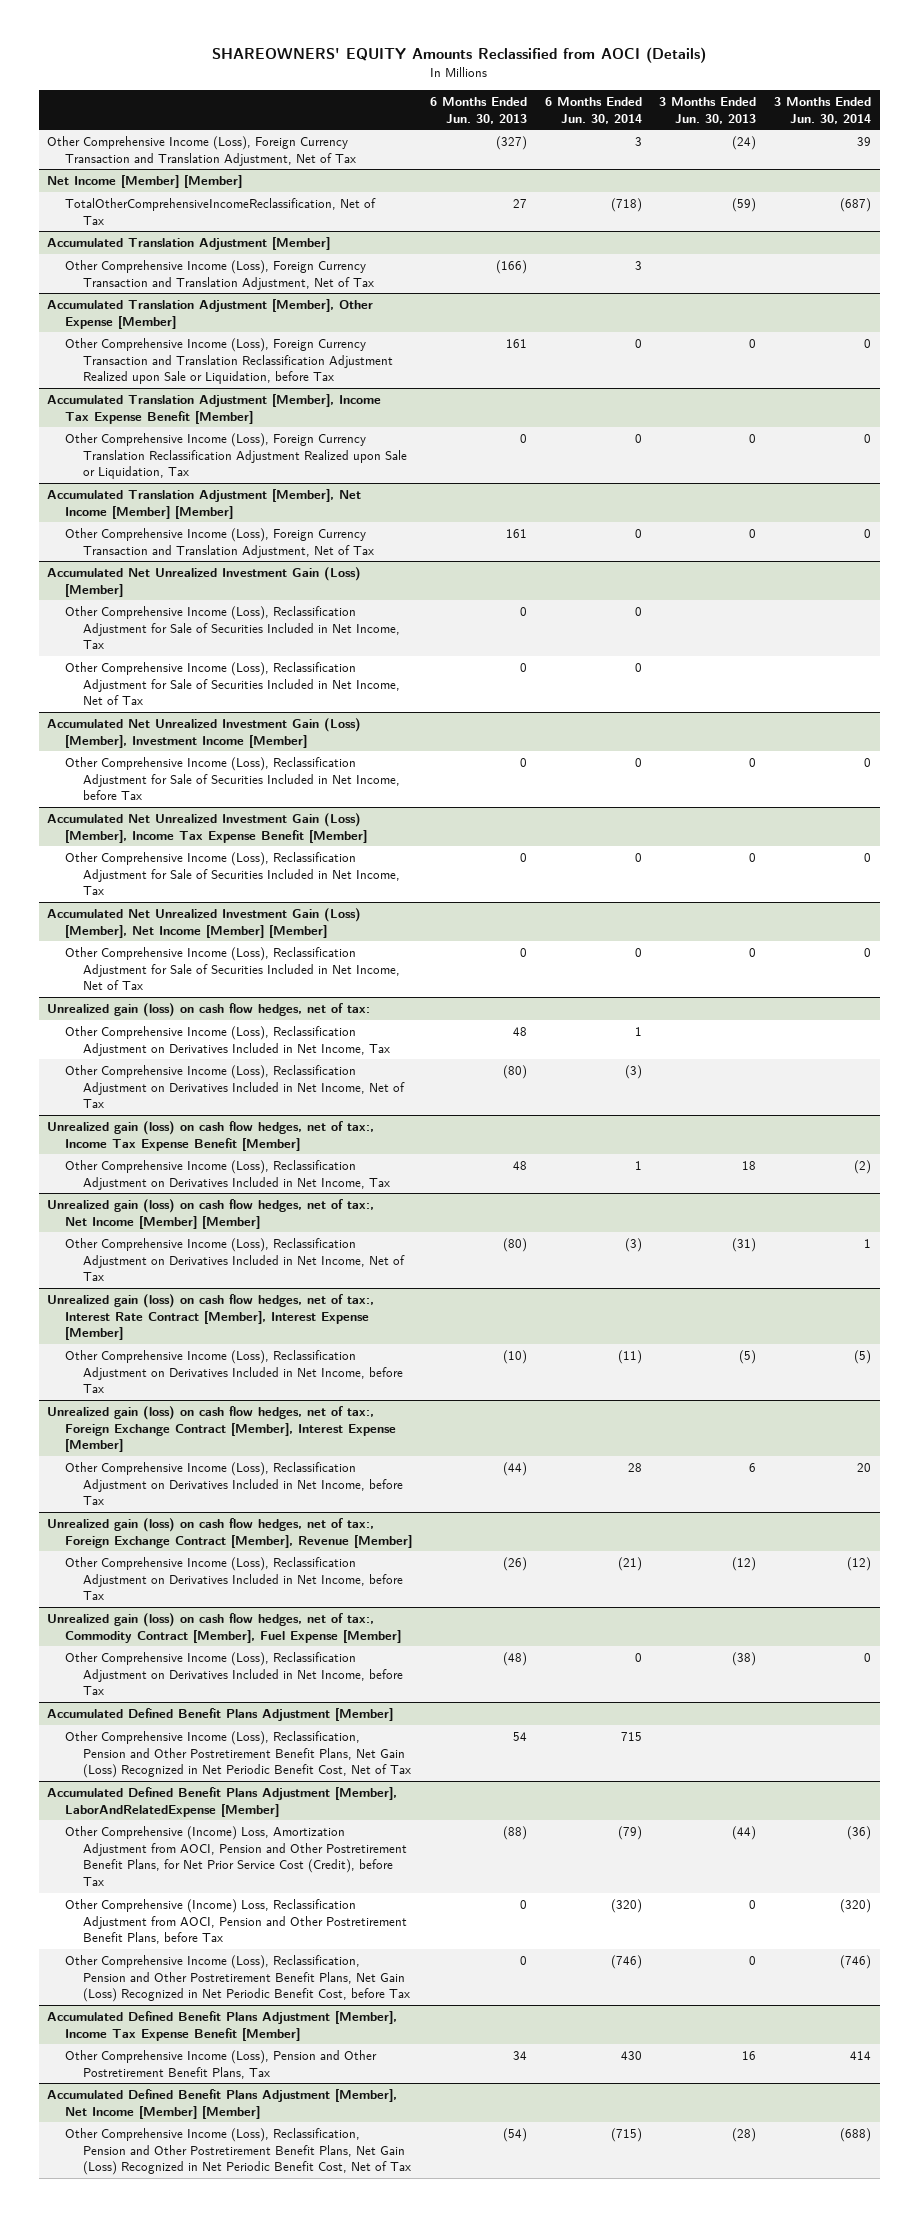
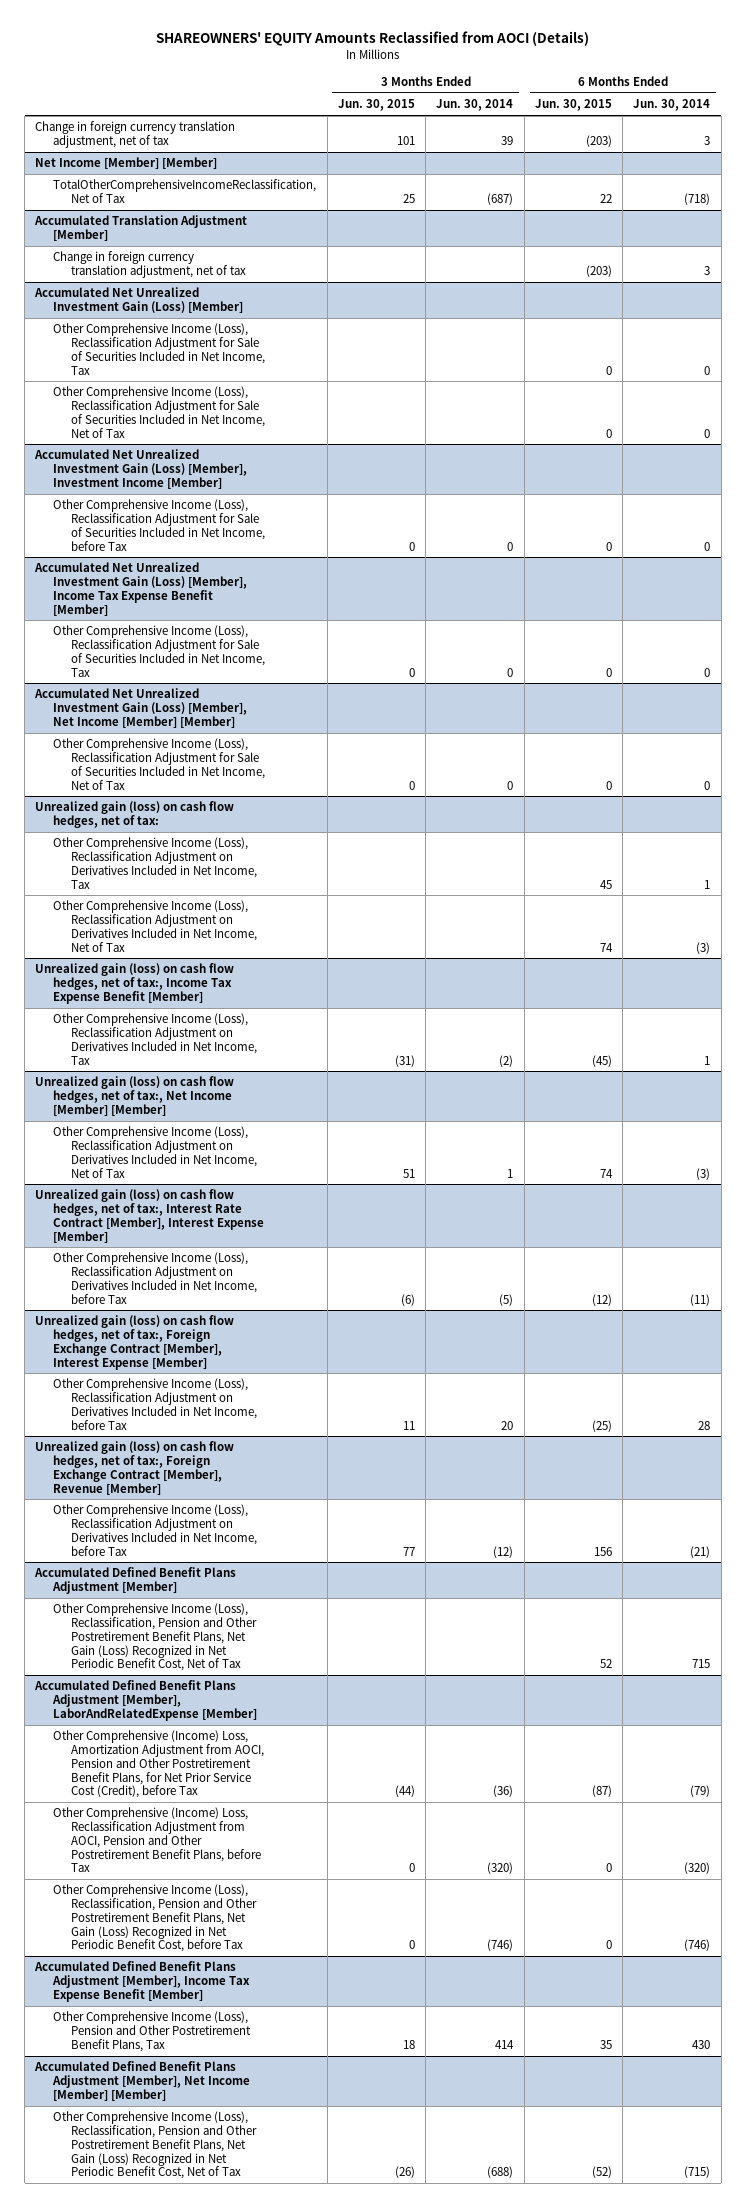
[429,97,527,124] 6 Months Ended Jun. 30, 2013 -> none
[659,97,757,124] 3 Months Ended Jun. 30, 2013 -> none
none -> [337,99,415,112] Jun. 30, 2015
none -> [534,99,612,112] Jun. 30, 2015
[47,135,356,166] Other Comprehensive Income (Loss), Foreign Currency Transaction and Translation Adjustment, Net of Tax -> [35,121,236,149] Change in foreign currency translation adjustment, net of tax
[47,298,374,329] Accumulated Translation Adjustment [Member], Other Expense [Member] -> none
[64,337,393,385] Other Comprehensive Income (Loss), Foreign Currency Transaction and Translation Reclassification Adjustment Realized upon Sale or Liquidation, before Tax -> none
[47,393,382,424] Accumulated Translation Adjustment [Member], Income Tax Expense Benefit [Member] -> none
[64,432,407,480] Other Comprehensive Income (Loss), Foreign Currency Translation Reclassification Adjustment Realized upon Sale or Liquidation, Tax -> none
[47,488,362,519] Accumulated Translation Adjustment [Member], Net Income [Member] [Member] -> none
[64,527,374,558] Other Comprehensive Income (Loss), Foreign Currency Transaction and Translation Adjustment, Net of Tax -> none
[64,259,374,290] Other Comprehensive Income (Loss), Foreign Currency Transaction and Translation Adjustment, Net of Tax -> [53,251,247,279] Change in foreign currency translation adjustment, net of tax
[47,1612,401,1643] Unrealized gain (loss) on cash flow hedges, net of tax:, Commodity Contract [Member], Fuel Expense [Member] -> none
[64,1651,403,1696] Other Comprehensive Income (Loss), Reclassification Adjustment on Derivatives Included in Net Income, before Tax -> none

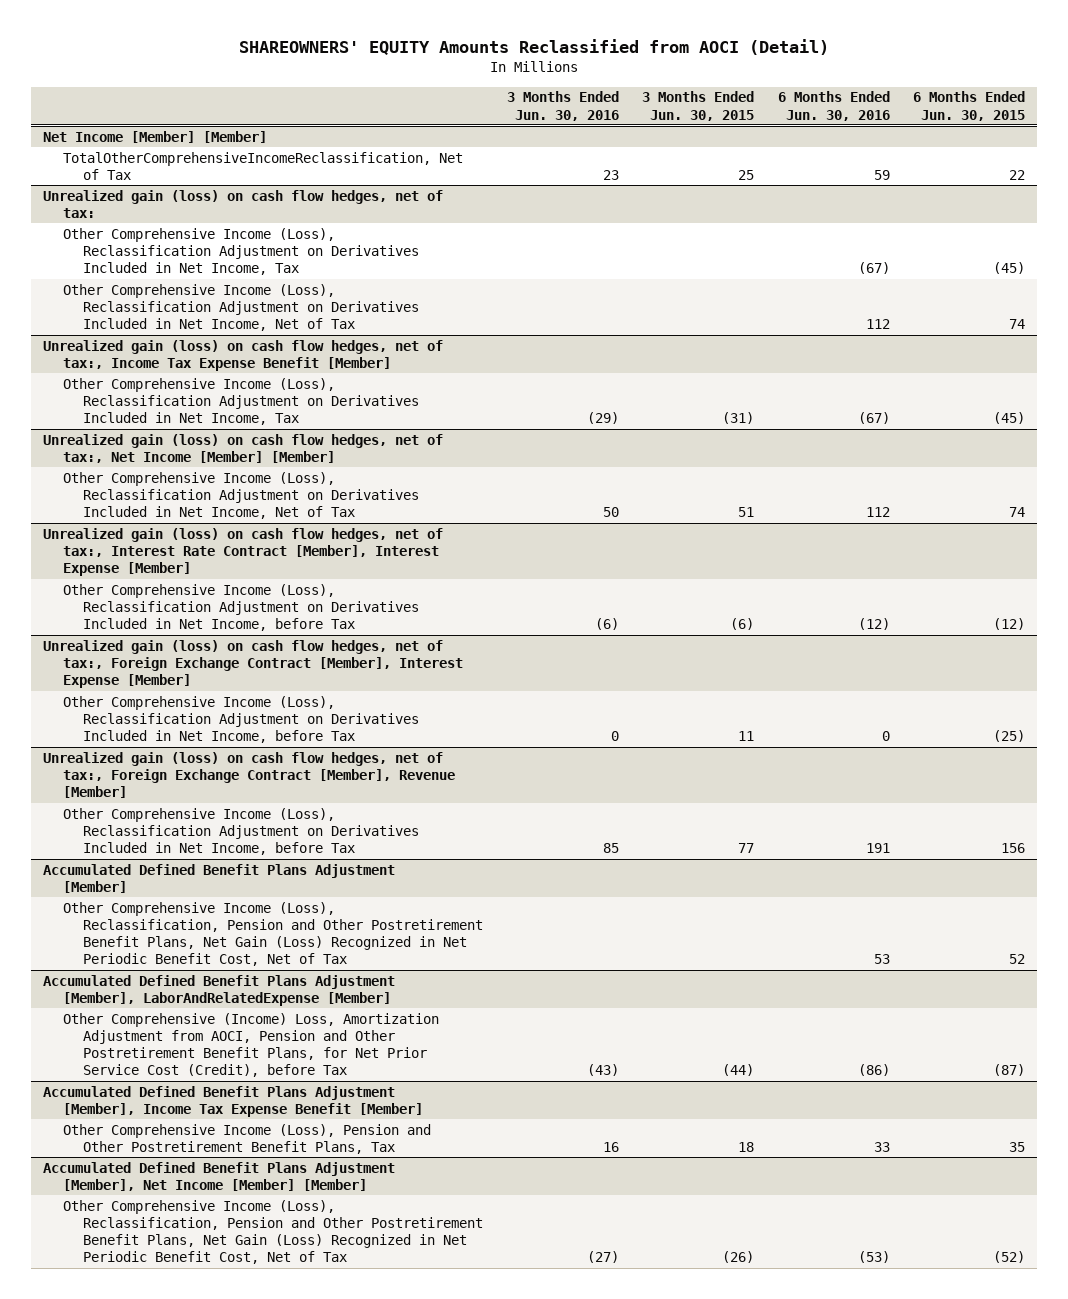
[155,30,589,46] SHAREOWNERS' EQUITY Amounts Reclassified from AOCI (Details) -> [238,39,829,56] SHAREOWNERS' EQUITY Amounts Reclassified from AOCI (Detail)
[436,99,514,112] Jun. 30, 2014 -> none
[633,99,711,112] Jun. 30, 2014 -> none
none -> [506,91,619,121] 3 Months Ended Jun. 30, 2016
none -> [777,91,890,121] 6 Months Ended Jun. 30, 2016
[35,121,236,149] Change in foreign currency translation adjustment, net of tax -> none
[34,215,248,242] Accumulated Translation Adjustment [Member] -> none
[53,251,247,279] Change in foreign currency translation adjustment, net of tax -> none
[34,287,244,314] Accumulated Net Unrealized Investment Gain (Loss) [Member] -> none
[53,323,266,375] Other Comprehensive Income (Loss), Reclassification Adjustment for Sale of Securities Included in Net Income, Tax -> none
[53,386,266,438] Other Comprehensive Income (Loss), Reclassification Adjustment for Sale of Securities Included in Net Income, Net of Tax -> none
[34,449,248,489] Accumulated Net Unrealized Investment Gain (Loss) [Member], Investment Income [Member] -> none
[53,499,266,551] Other Comprehensive Income (Loss), Reclassification Adjustment for Sale of Securities Included in Net Income, before Tax -> none
[34,562,248,616] Accumulated Net Unrealized Investment Gain (Loss) [Member], Income Tax Expense Benefit [Member] -> none
[53,625,266,677] Other Comprehensive Income (Loss), Reclassification Adjustment for Sale of Securities Included in Net Income, Tax -> none
[34,688,248,728] Accumulated Net Unrealized Investment Gain (Loss) [Member], Net Income [Member] [Member] -> none
[53,738,266,790] Other Comprehensive Income (Loss), Reclassification Adjustment for Sale of Securities Included in Net Income, Net of Tax -> none
[599,879,612,889] 45 -> [993,262,1026,275] (45)
[53,1807,262,1873] Other Comprehensive (Income) Loss, Reclassification Adjustment from AOCI, Pension and Other Postretirement Benefit Plans, before Tax -> none
[53,1884,258,1953] Other Comprehensive Income (Loss), Reclassification, Pension and Other Postretirement Benefit Plans, Net Gain (Loss) Recognized in Net Periodic Benefit Cost, before Tax -> none

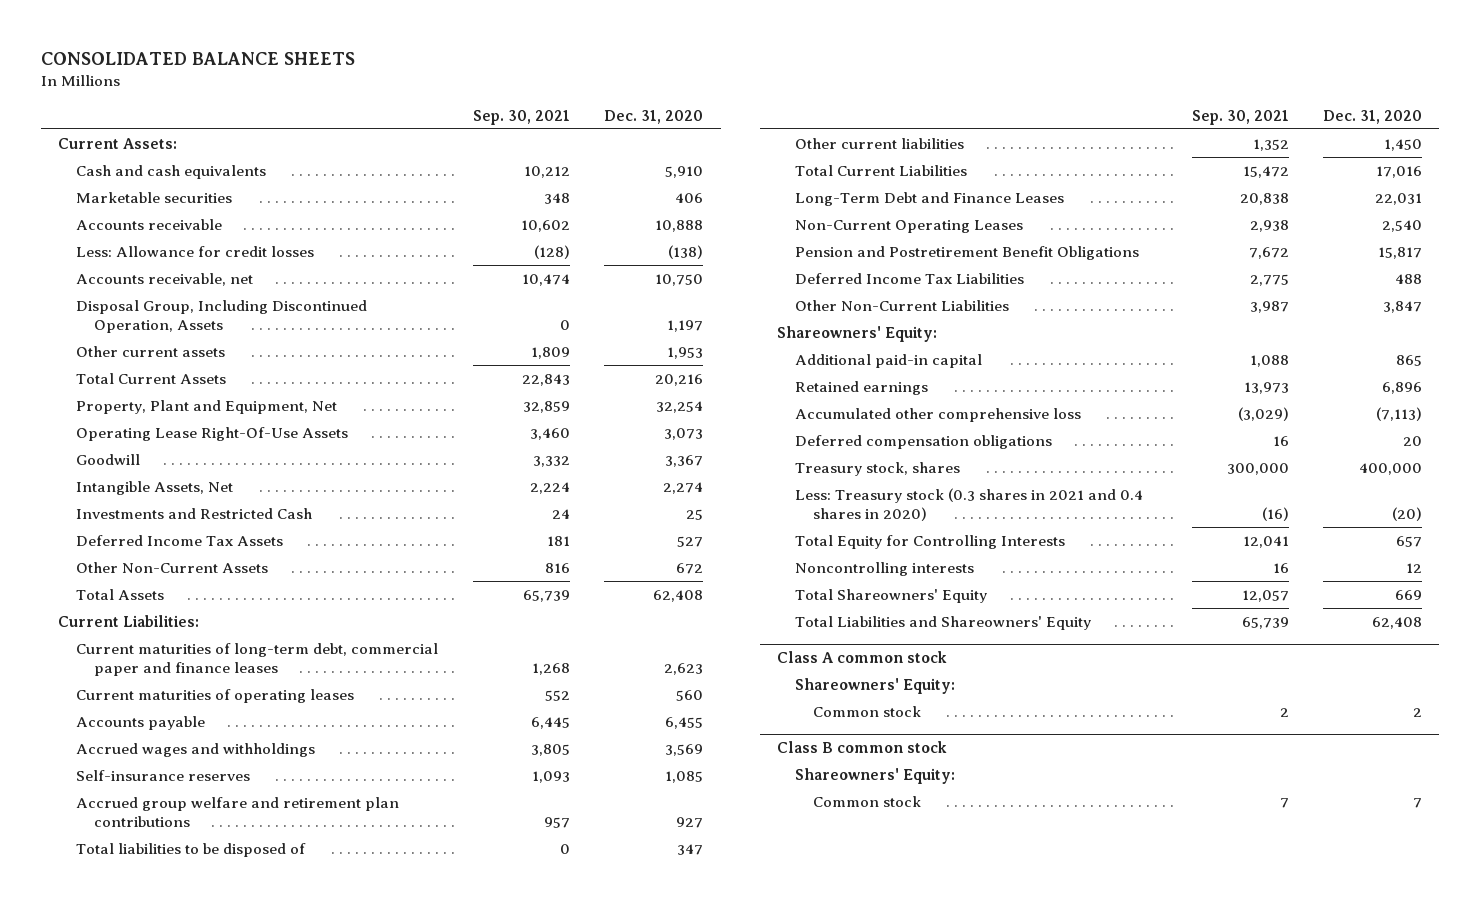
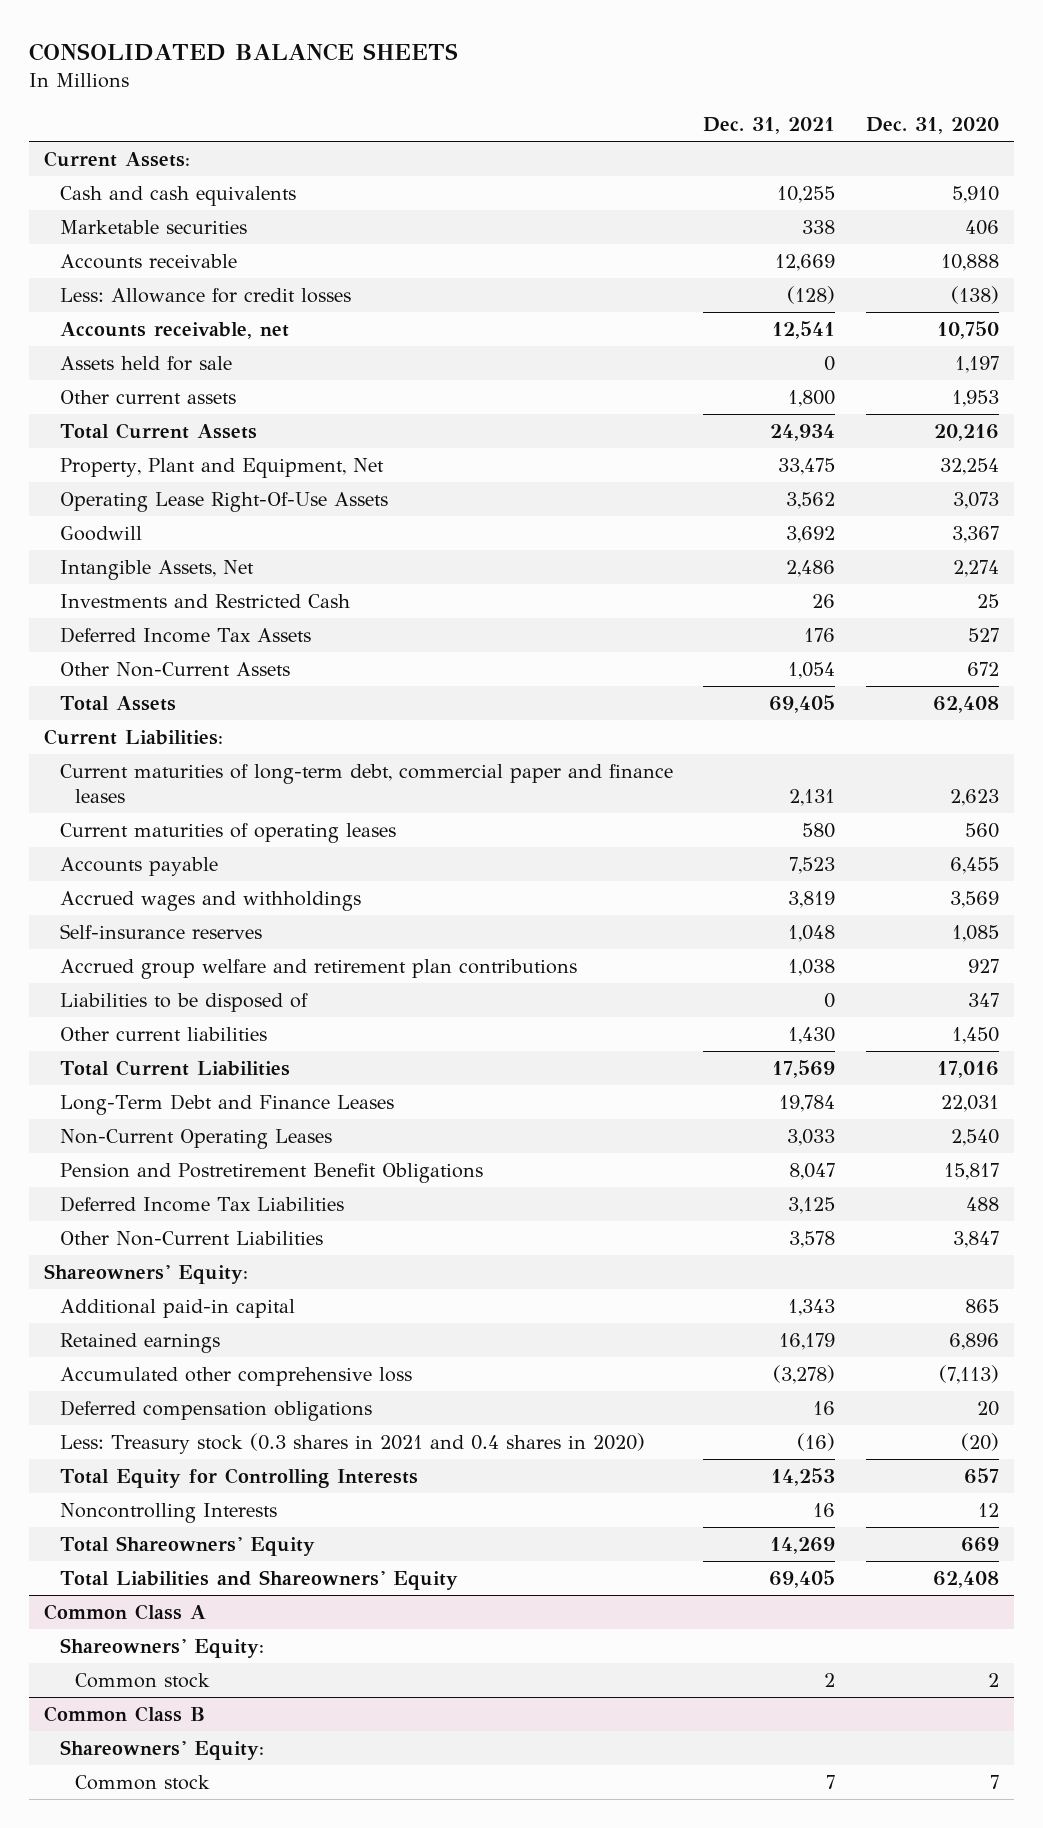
[472,109,570,125] Sep. 30, 2021 -> none
none -> [703,116,836,134] Dec. 31, 2021
[76,299,368,334] Disposal Group, Including Discontinued Operation, Assets -> [59,355,232,371] Assets held for sale
[76,842,307,857] Total liabilities to be disposed of -> [59,992,308,1012] Liabilities to be disposed of
[794,461,960,476] Treasury stock, shares -> none
[794,561,974,576] Noncontrolling interests -> [59,1502,277,1523] Noncontrolling Interests
[777,651,948,664] Class A common stock -> [44,1603,207,1620] Common Class A
[777,741,948,754] Class B common stock -> [44,1705,206,1722] Common Class B

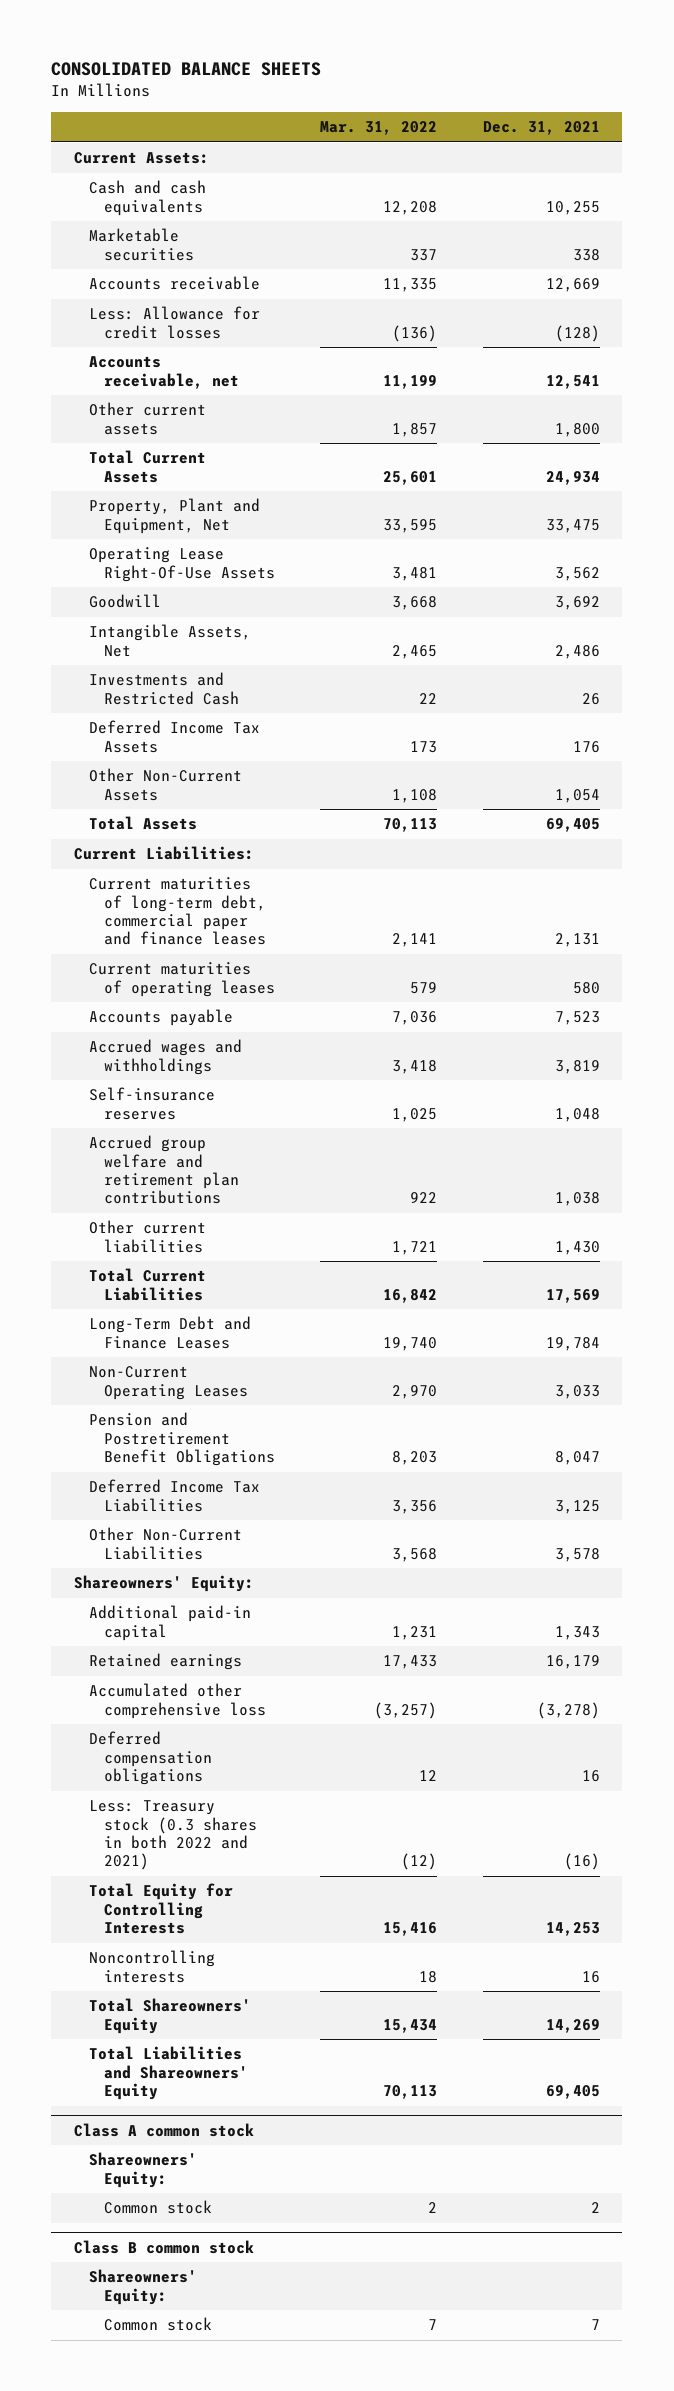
[865,116,999,134] Dec. 31, 2020 -> none
none -> [320,121,438,136] Mar. 31, 2022
[59,355,232,371] Assets held for sale -> none
[59,992,308,1012] Liabilities to be disposed of -> none
[59,1432,645,1454] Less: Treasury stock (0.3 shares in 2021 and 0.4 shares in 2020) -> [88,1800,257,1871] Less: Treasury stock (0.3 shares in both 2022 and 2021)
[59,1502,277,1523] Noncontrolling Interests -> [88,1950,215,1983] Noncontrolling interests
[44,1603,207,1620] Common Class A -> [73,2122,254,2137] Class A common stock
[44,1705,206,1722] Common Class B -> [73,2239,254,2254] Class B common stock

